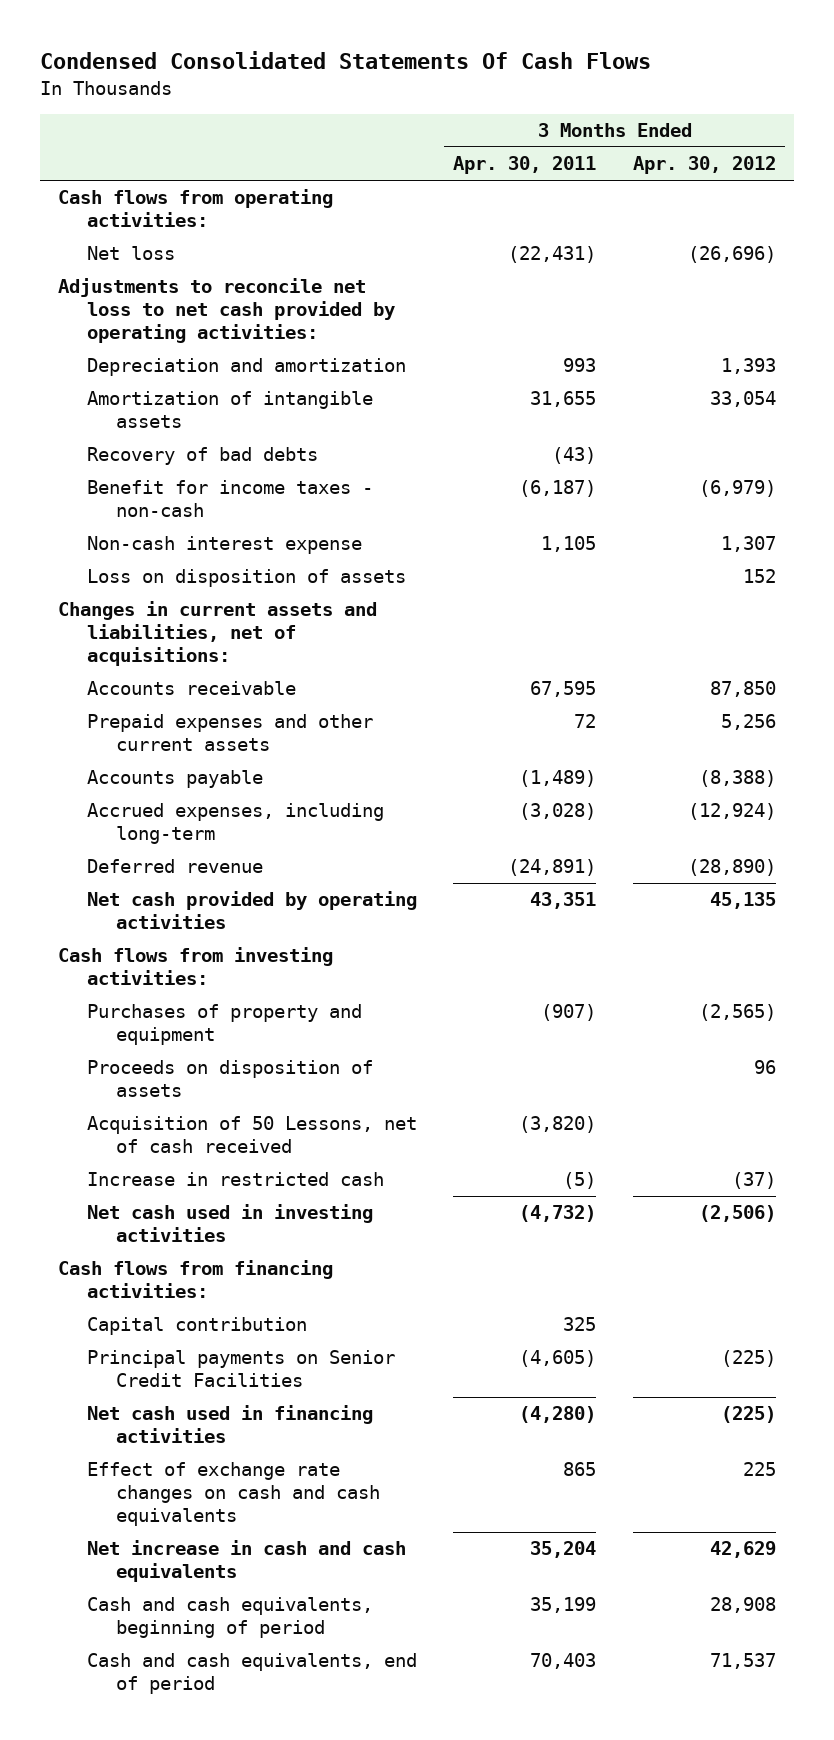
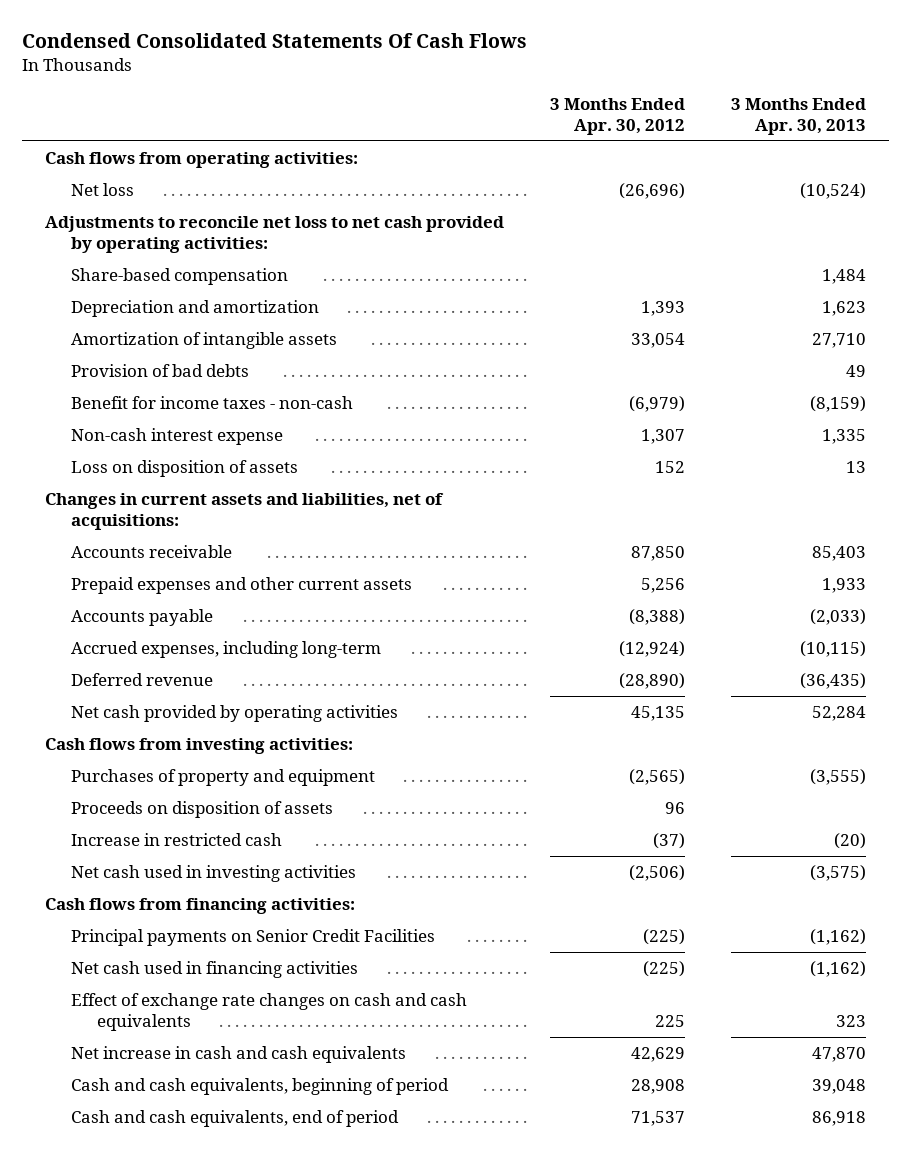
[453,156,597,175] Apr. 30, 2011 -> none
none -> [730,97,866,136] 3 Months Ended Apr. 30, 2013
none -> [70,267,288,285] Share-based compensation
[87,447,319,466] Recovery of bad debts -> [70,363,249,377] Provision of bad debts
[87,1116,418,1154] Acquisition of 50 Lessons, net of cash received -> none
[87,1317,308,1336] Capital contribution -> none

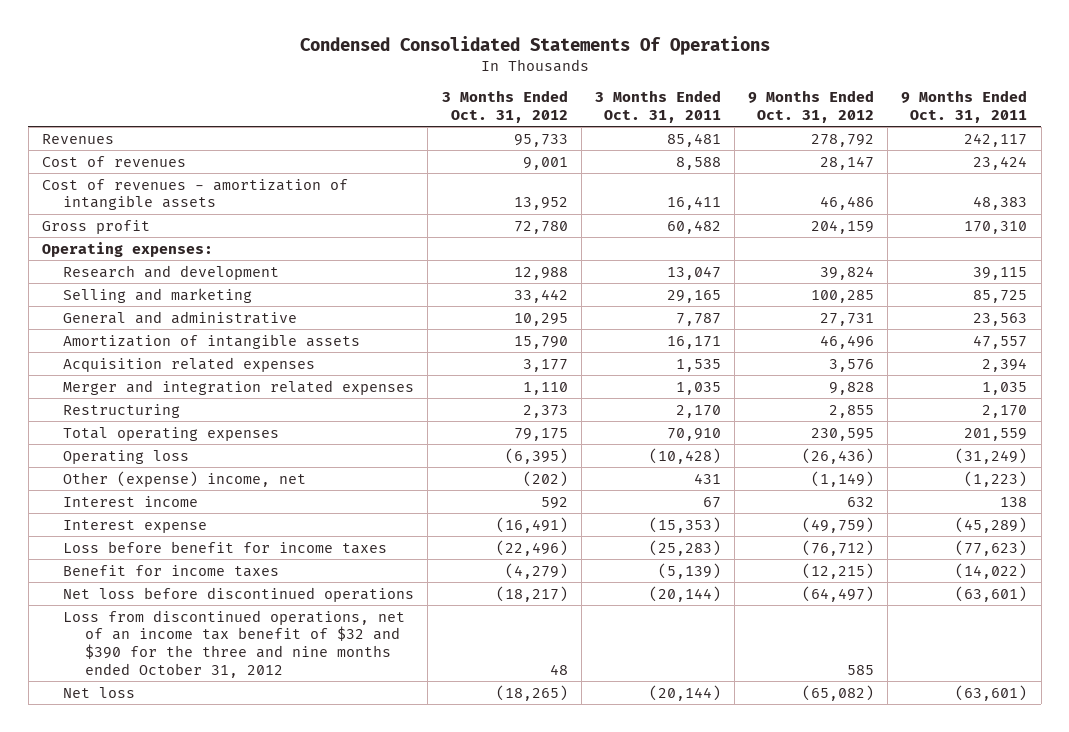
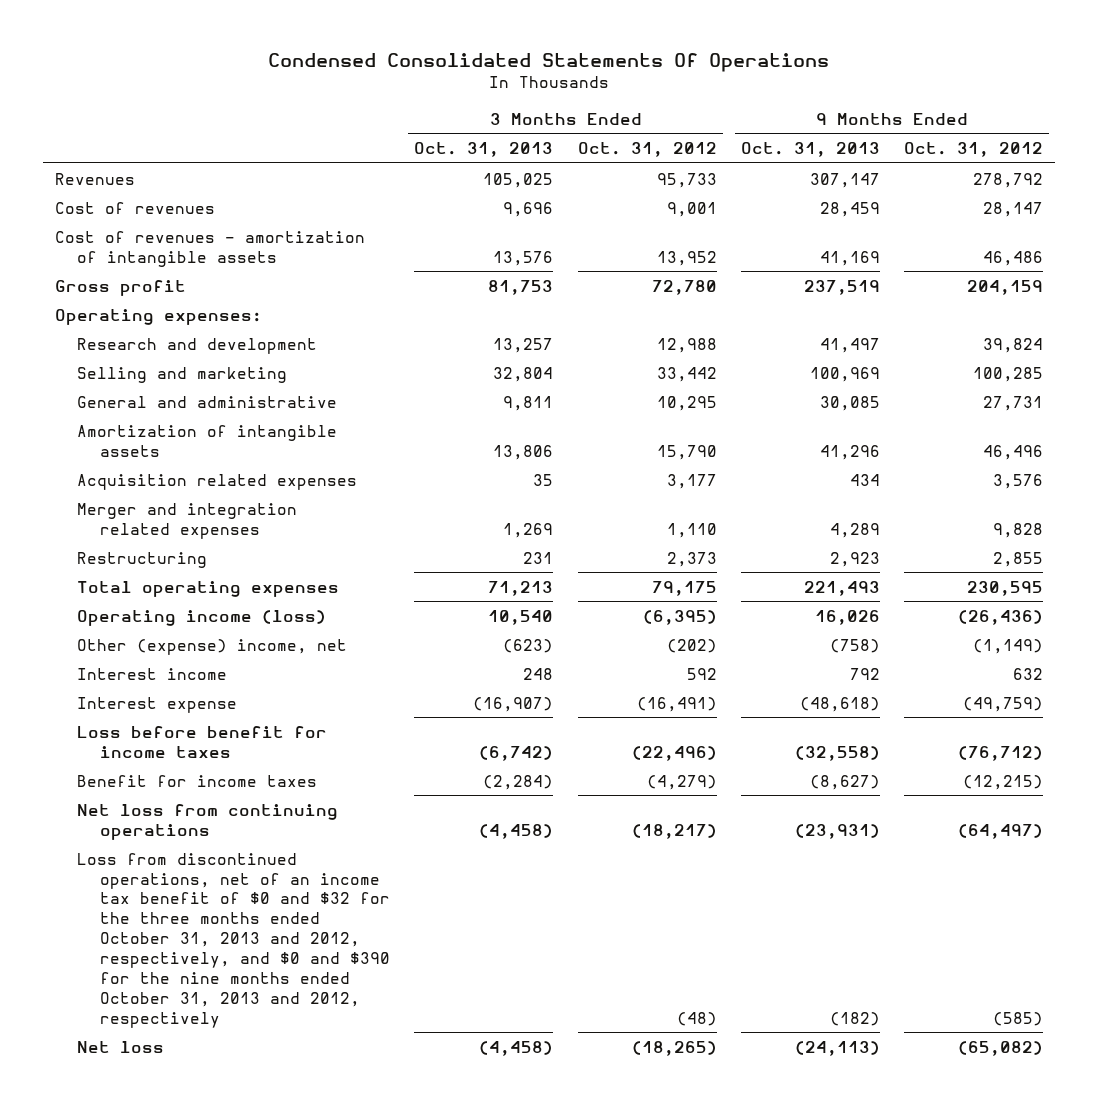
[594,90,721,123] 3 Months Ended Oct. 31, 2011 -> none
[901,90,1028,123] 9 Months Ended Oct. 31, 2011 -> none
none -> [414,142,554,158] Oct. 31, 2013
none -> [740,142,880,158] Oct. 31, 2013
[63,449,190,464] Operating loss -> [77,609,327,626] Operating income (loss)
[63,586,415,602] Net loss before discontinued operations -> [77,803,339,840] Net loss from continuing operations
[63,609,406,678] Loss from discontinued operations, net of an income tax benefit of $32 and $390 for the three and nine months ended October 31, 2012 -> [77,852,391,1028] Loss from discontinued operations, net of an income tax benefit of $0 and $32 for the three months ended October 31, 2013 and 2012, respectively, and $0 and $390 for the nine months ended October 31, 2013 and 2012, respectively
[549,663,568,675] 48 -> [676,1011,717,1026] (48)
[847,664,875,675] 585 -> [993,1011,1044,1026] (585)

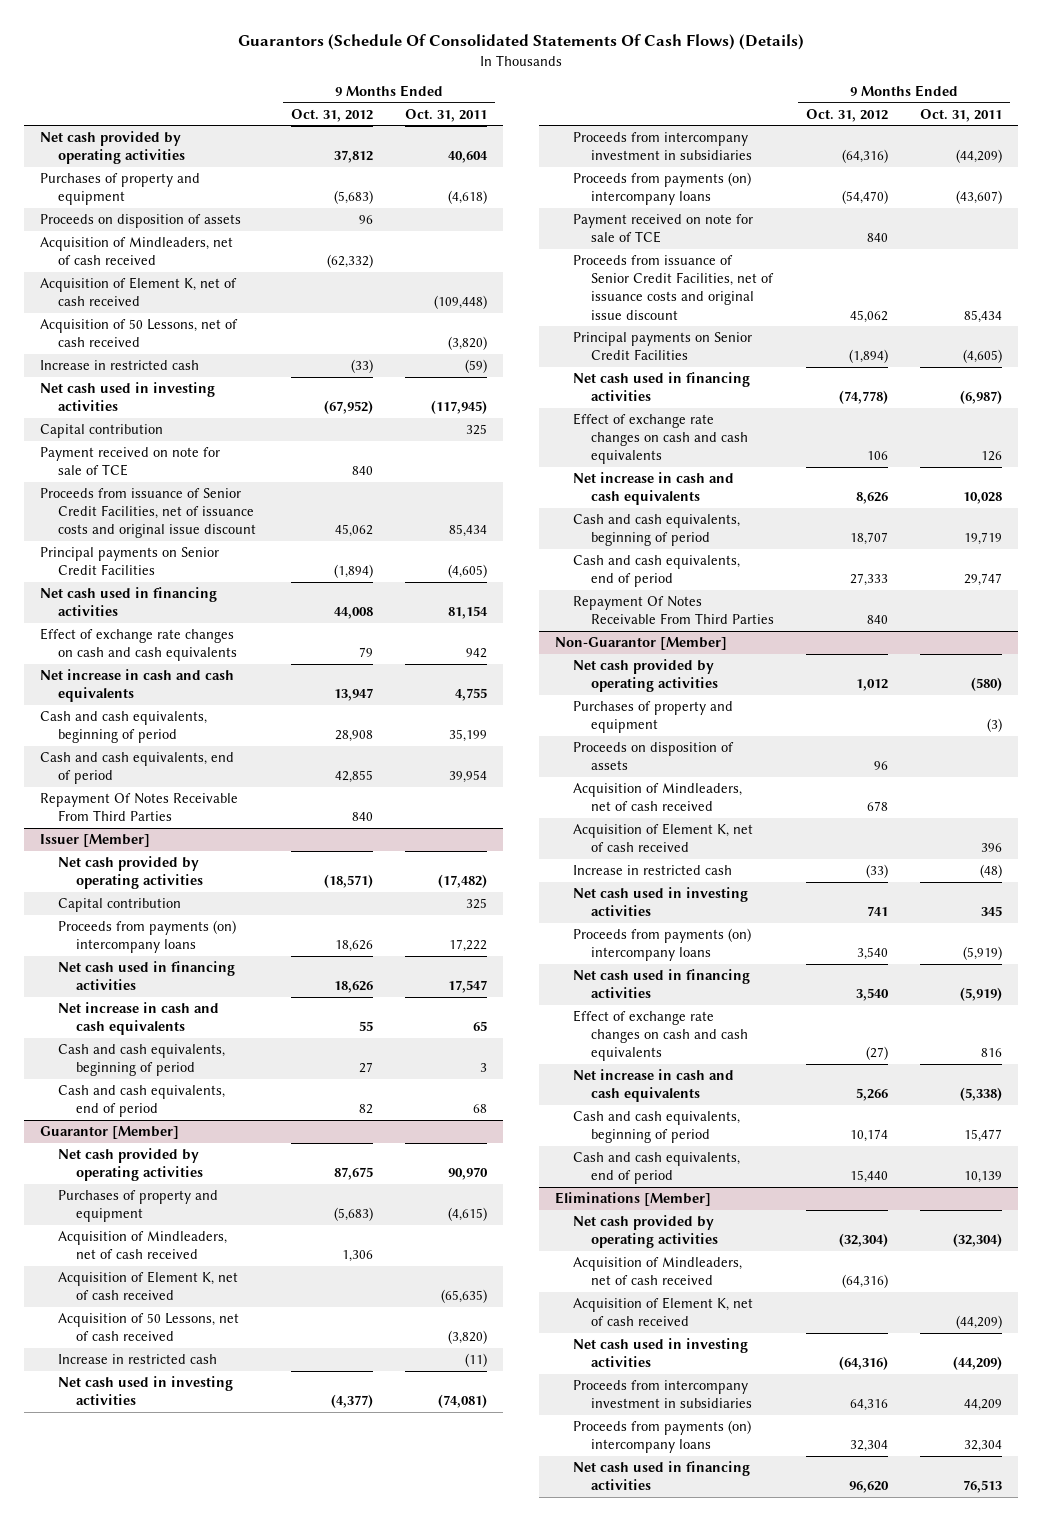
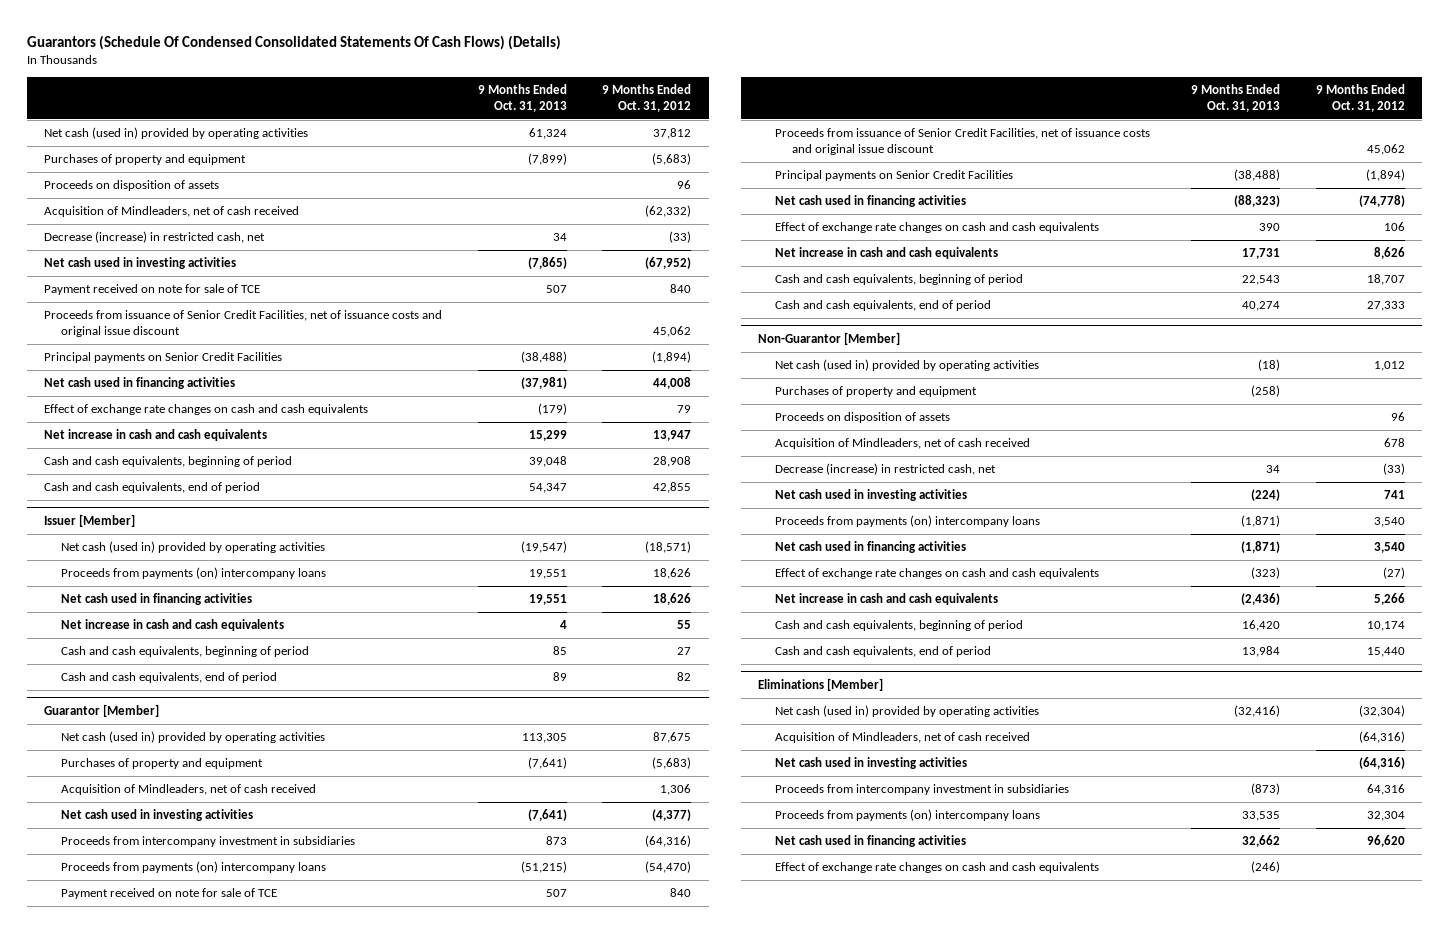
[238,34,805,51] Guarantors (Schedule Of Consolidated Statements Of Cash Flows) (Details) -> [26,34,561,50] Guarantors (Schedule Of Condensed Consolidated Statements Of Cash Flows) (Details)
[405,108,488,122] Oct. 31, 2011 -> none
none -> [477,83,567,112] 9 Months Ended Oct. 31, 2013
[40,131,186,165] Net cash provided by operating activities -> [44,127,309,140] Net cash (used in) provided by operating activities
[40,277,238,307] Acquisition of Element K, net of cash received -> none
[40,319,239,348] Acquisition of 50 Lessons, net of cash received -> none
[40,360,200,371] Increase in restricted cash -> [44,231,266,244] Decrease (increase) in restricted cash, net
[40,424,164,439] Capital contribution -> none
[40,793,239,822] Repayment Of Notes Receivable From Third Parties -> none
[58,898,182,913] Capital contribution -> none
[58,856,204,890] Net cash provided by operating activities -> [61,541,326,554] Net cash (used in) provided by operating activities
[58,1148,204,1182] Net cash provided by operating activities -> [61,731,326,744] Net cash (used in) provided by operating activities
[58,1271,239,1301] Acquisition of Element K, net of cash received -> none
[58,1313,240,1342] Acquisition of 50 Lessons, net of cash received -> none
[58,1354,218,1365] Increase in restricted cash -> none
[573,596,775,625] Repayment Of Notes Receivable From Third Parties -> none
[573,659,719,693] Net cash provided by operating activities -> [775,359,1040,372] Net cash (used in) provided by operating activities
[573,823,754,853] Acquisition of Element K, net of cash received -> none
[573,865,733,876] Increase in restricted cash -> [775,463,997,476] Decrease (increase) in restricted cash, net
[573,1215,719,1249] Net cash provided by operating activities -> [775,705,1040,718] Net cash (used in) provided by operating activities
[573,1297,754,1327] Acquisition of Element K, net of cash received -> none
none -> [775,862,1100,874] Effect of exchange rate changes on cash and cash equivalents

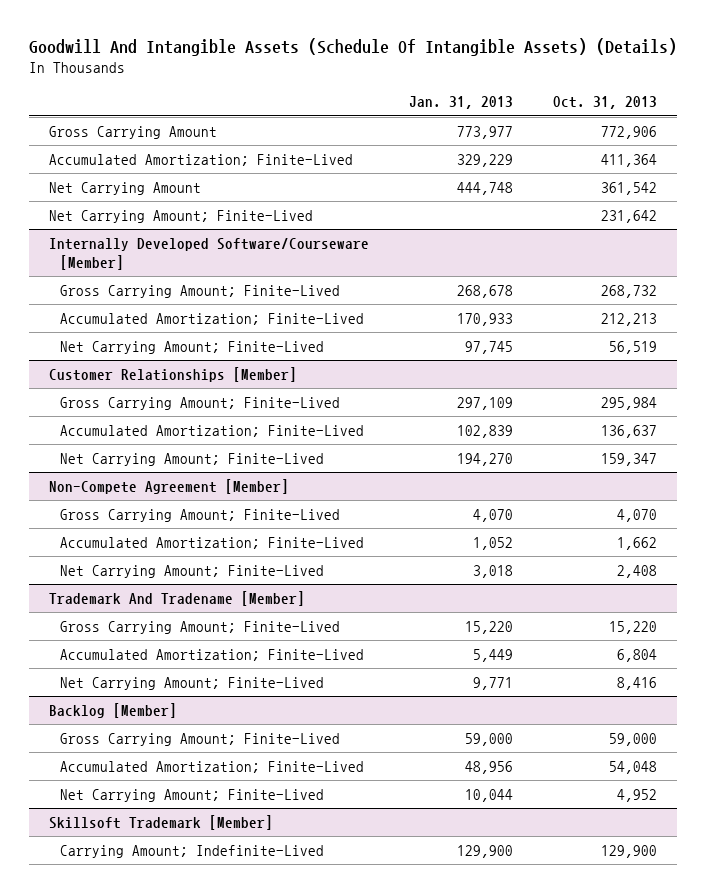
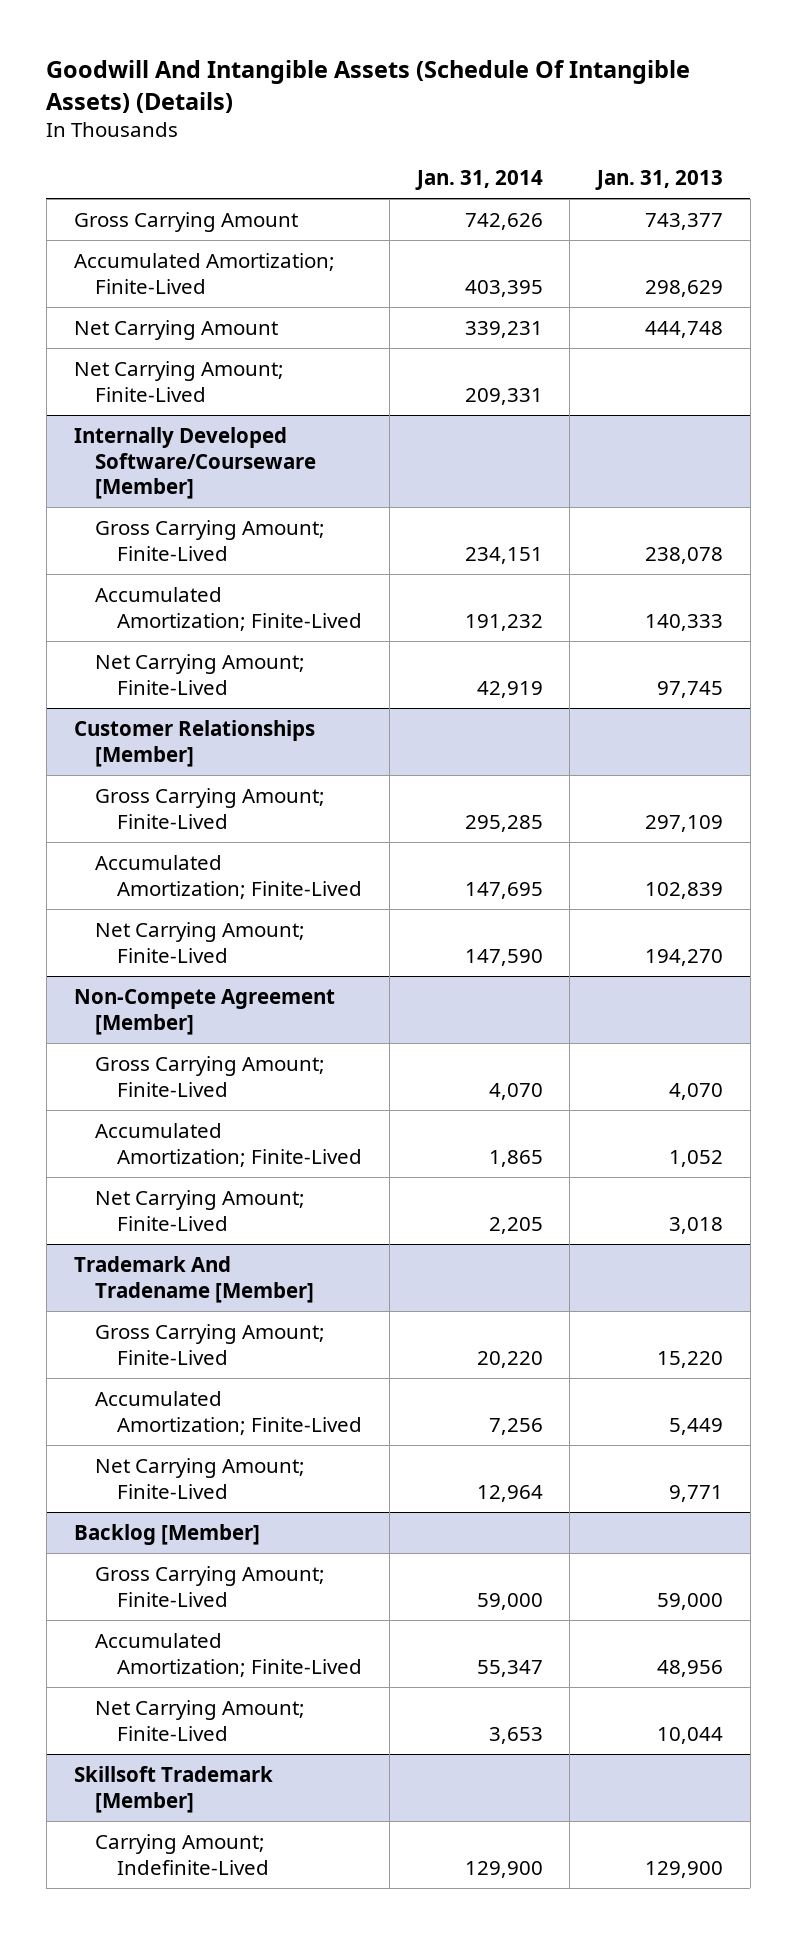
[553,96,658,110] Oct. 31, 2013 -> none
none -> [414,170,543,191] Jan. 31, 2014
[456,125,513,139] 773,977 -> [644,212,723,230] 743,377
[456,153,513,167] 329,229 -> [644,279,723,297] 298,629
[456,284,513,298] 268,678 -> [644,546,723,564] 238,078
[456,312,513,326] 170,933 -> [644,613,723,631] 140,333

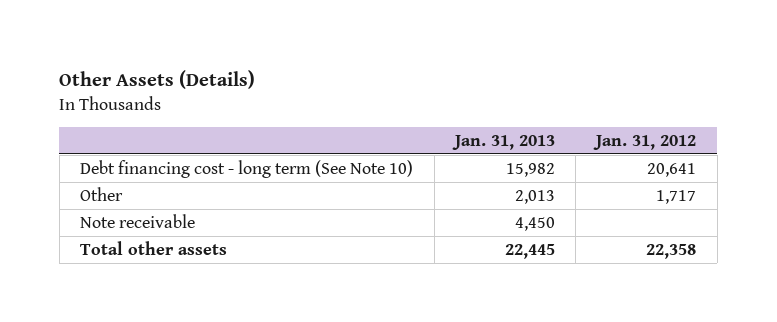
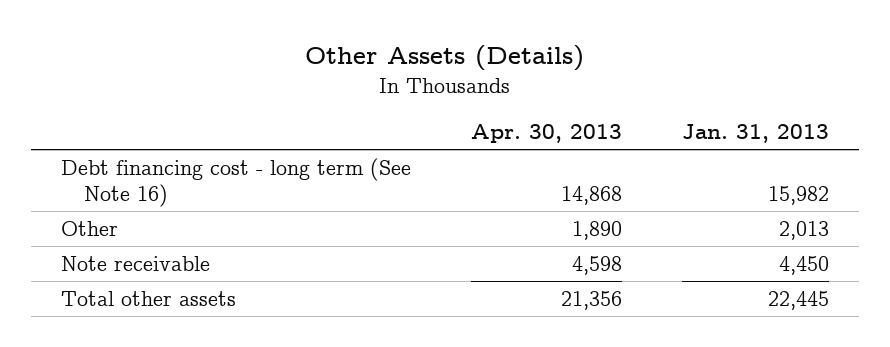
[593,134,697,150] Jan. 31, 2012 -> none
none -> [470,124,622,144] Apr. 30, 2013
[80,159,414,178] Debt financing cost - long term (See Note 10) -> [61,157,412,207] Debt financing cost - long term (See Note 16)

